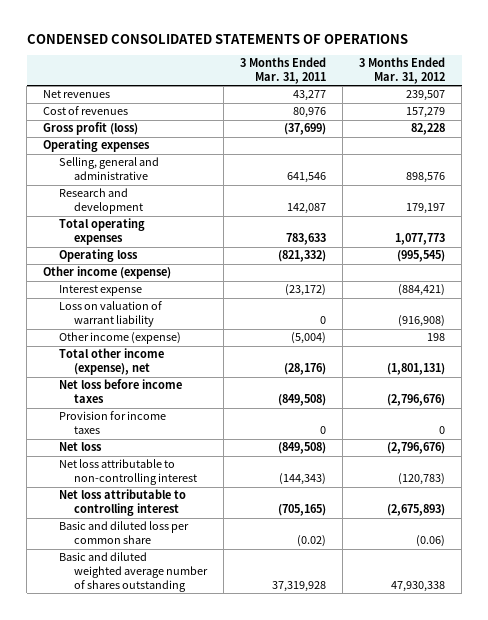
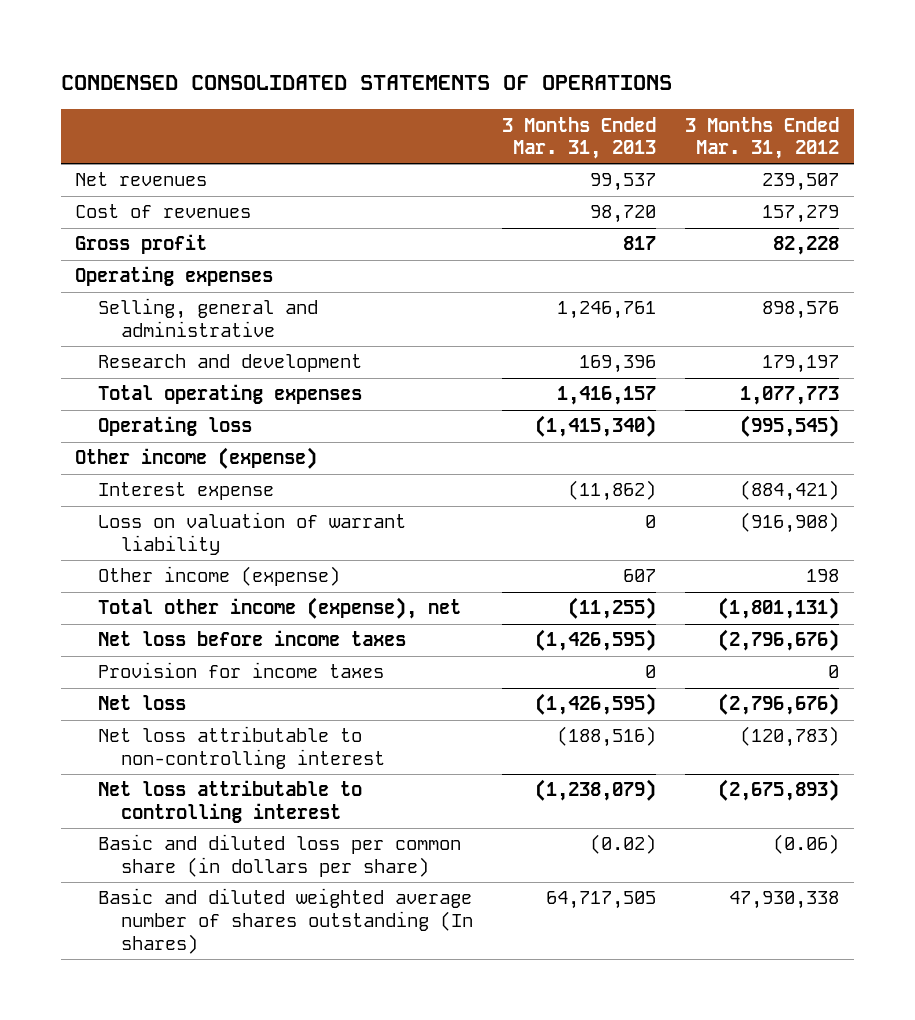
[240,57,327,85] 3 Months Ended Mar. 31, 2011 -> none
none -> [502,116,657,160] 3 Months Ended Mar. 31, 2013
[43,122,139,136] Gross profit (loss) -> [75,234,208,255] Gross profit
[58,521,189,545] Basic and diluted loss per common share -> [98,834,462,878] Basic and diluted loss per common share (in dollars per share)
[58,552,208,593] Basic and diluted weighted average number of shares outstanding -> [98,888,474,954] Basic and diluted weighted average number of shares outstanding (In shares)

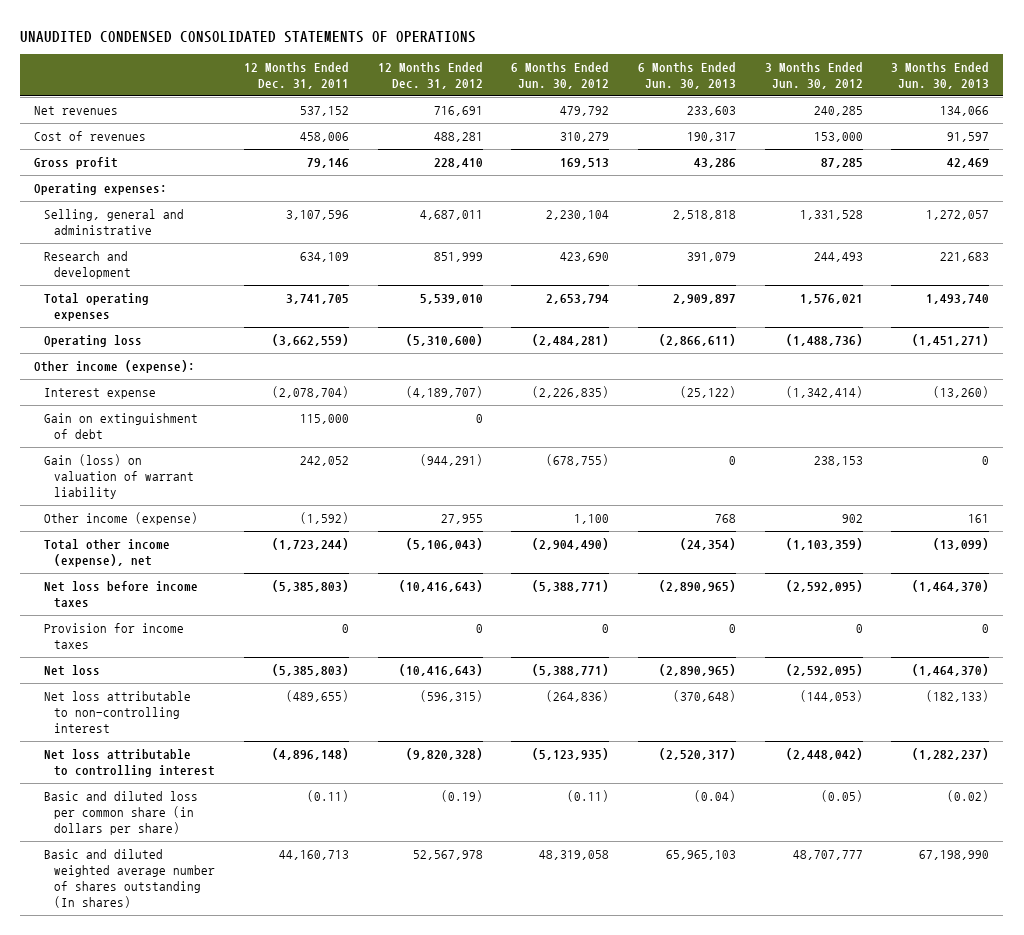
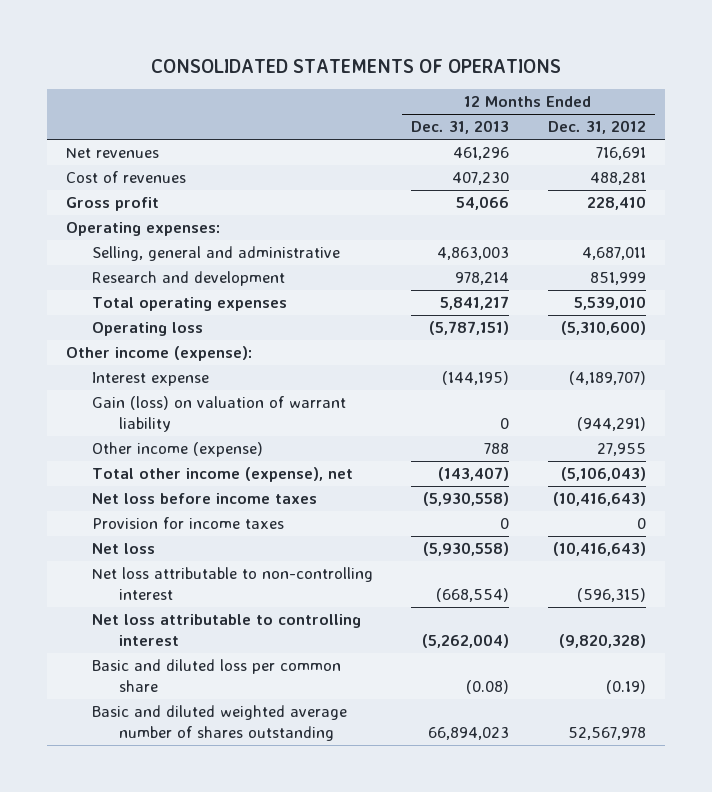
[20,30,477,43] UNAUDITED CONDENSED CONSOLIDATED STATEMENTS OF OPERATIONS -> [150,58,561,73] CONSOLIDATED STATEMENTS OF OPERATIONS
[243,61,349,89] 12 Months Ended Dec. 31, 2011 -> none
[511,61,610,89] 6 Months Ended Jun. 30, 2012 -> none
[637,61,736,89] 6 Months Ended Jun. 30, 2013 -> none
[764,61,863,89] 3 Months Ended Jun. 30, 2012 -> none
[891,61,990,89] 3 Months Ended Jun. 30, 2013 -> none
none -> [411,120,510,135] Dec. 31, 2013
[44,413,199,440] Gain on extinguishment of debt -> none
[44,791,199,836] Basic and diluted loss per common share (in dollars per share) -> [92,659,342,692] Basic and diluted loss per common share
[44,849,216,909] Basic and diluted weighted average number of shares outstanding (In shares) -> [92,705,348,741] Basic and diluted weighted average number of shares outstanding

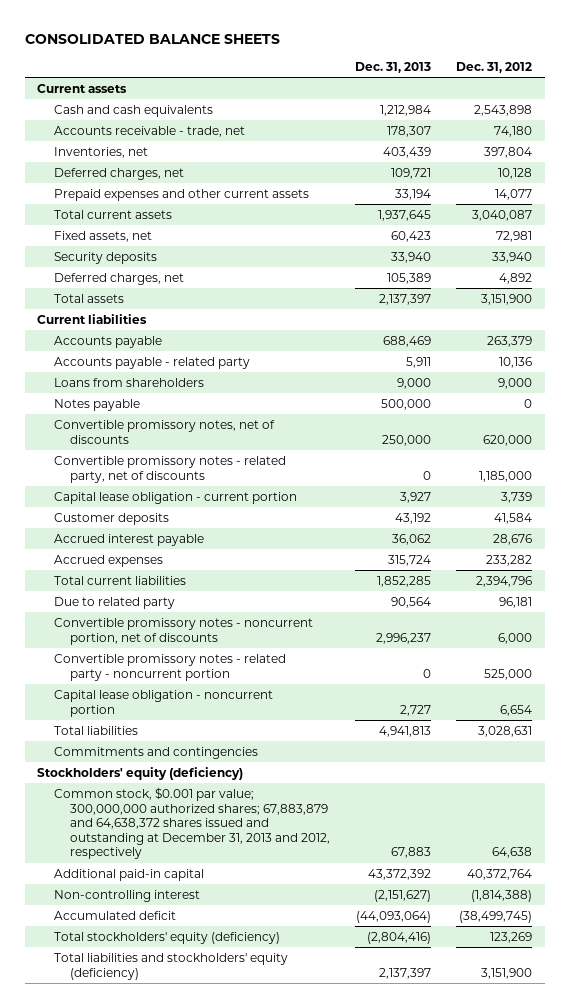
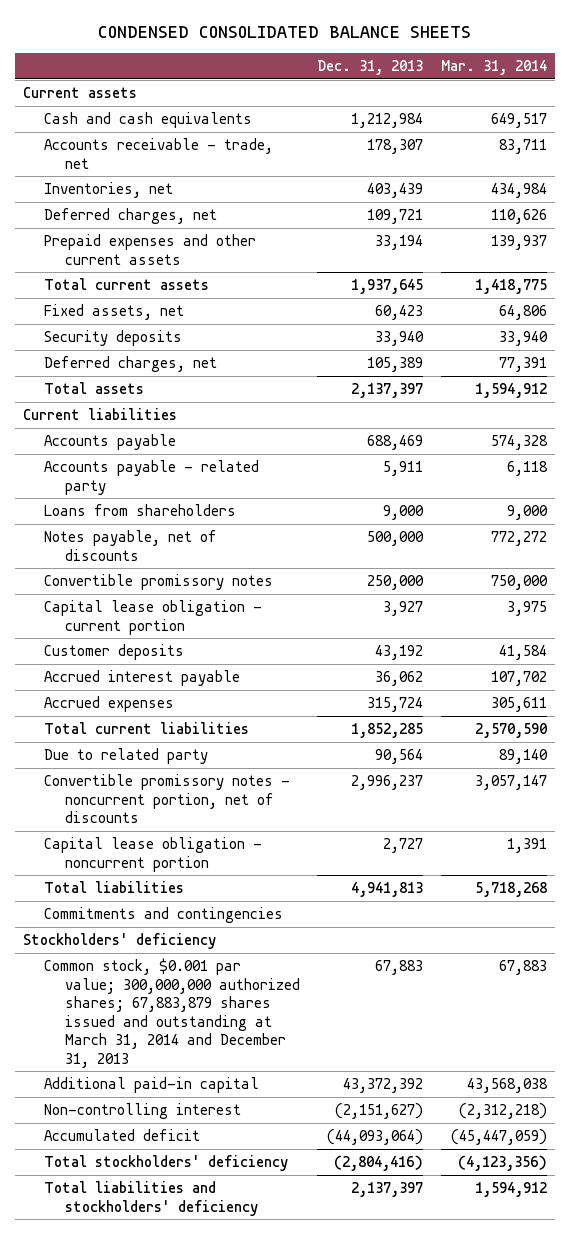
[24,33,280,44] CONSOLIDATED BALANCE SHEETS -> [97,25,471,38] CONDENSED CONSOLIDATED BALANCE SHEETS
[456,61,533,73] Dec. 31, 2012 -> none
none -> [440,59,547,75] Mar. 31, 2014
[53,455,286,483] Convertible promissory notes - related party, net of discounts -> none
[53,398,140,411] Notes payable -> [44,530,218,561] Notes payable, net of discounts
[53,419,275,444] Convertible promissory notes, net of discounts -> [44,574,274,591] Convertible promissory notes
[53,653,286,681] Convertible promissory notes - related party - noncurrent portion -> none
[37,766,244,780] Stockholders' equity (deficiency) -> [23,933,217,950] Stockholders' deficiency
[53,786,330,860] Common stock, $0.001 par value; 300,000,000 authorized shares; 67,883,879 and 64,638,372 shares issued and outstanding at December 31, 2013 and 2012, respectively -> [44,958,300,1068] Common stock, $0.001 par value; 300,000,000 authorized shares; 67,883,879 shares issued and outstanding at March 31, 2014 and December 31, 2013
[53,931,280,944] Total stockholders' equity (deficiency) -> [44,1155,289,1172] Total stockholders' deficiency
[53,952,288,980] Total liabilities and stockholders' equity (deficiency) -> [44,1181,258,1216] Total liabilities and stockholders' deficiency

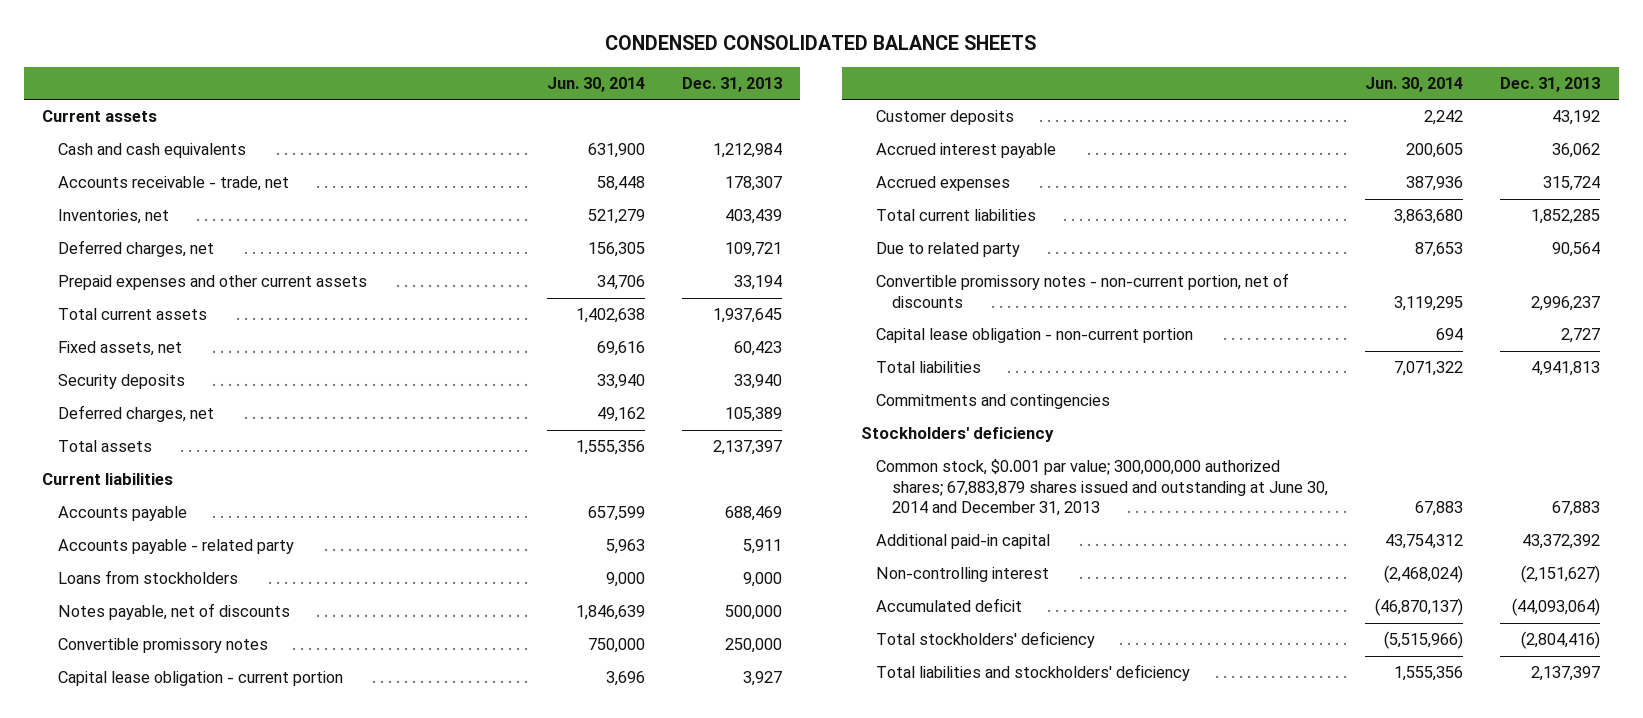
[440,59,547,75] Mar. 31, 2014 -> none
none -> [546,76,645,92] Jun. 30, 2014
[44,504,237,517] Loans from shareholders -> [58,570,239,585] Loans from stockholders
[44,774,291,824] Convertible promissory notes - noncurrent portion, net of discounts -> [876,273,1290,308] Convertible promissory notes - non-current portion, net of discounts
[44,837,263,872] Capital lease obligation - noncurrent portion -> [876,328,1194,344] Capital lease obligation - non-current portion
[44,958,300,1068] Common stock, $0.001 par value; 300,000,000 authorized shares; 67,883,879 shares issued and outstanding at March 31, 2014 and December 31, 2013 -> [876,459,1329,517] Common stock, $0.001 par value; 300,000,000 authorized shares; 67,883,879 shares issued and outstanding at June 30, 2014 and December 31, 2013

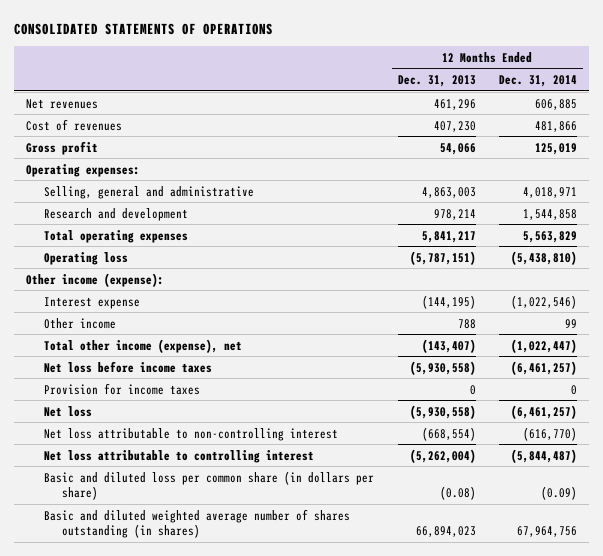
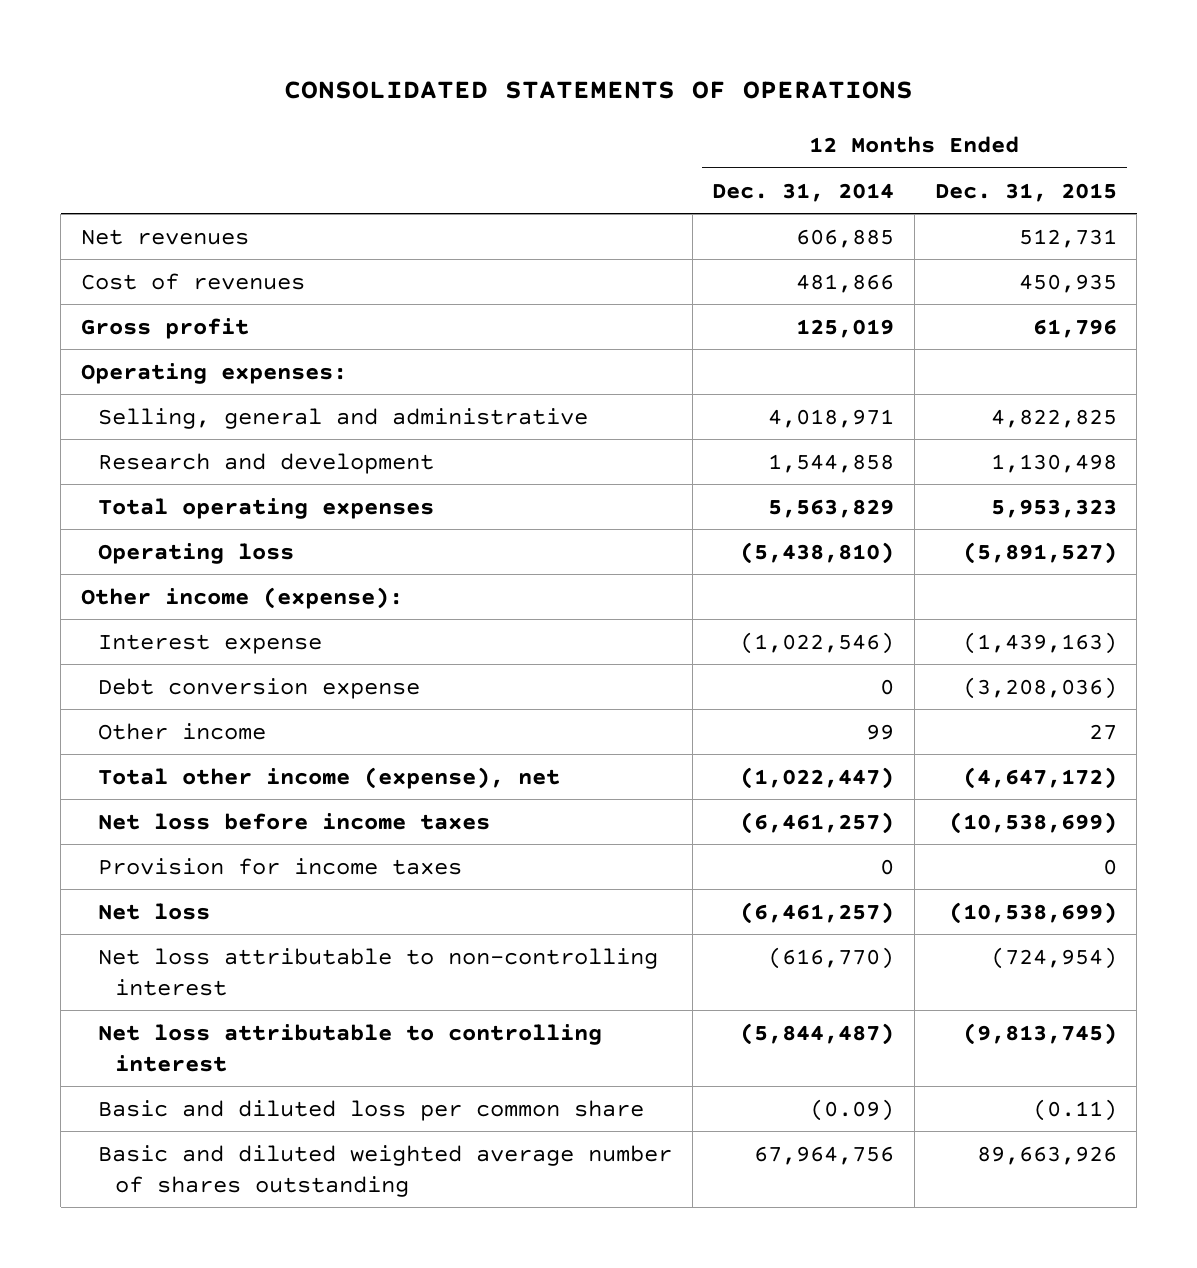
[397,75,476,88] Dec. 31, 2013 -> none
none -> [934,182,1117,202] Dec. 31, 2015
none -> [98,677,421,699] Debt conversion expense
[44,470,375,500] Basic and diluted loss per common share (in dollars per share) -> [98,1099,645,1121] Basic and diluted loss per common share
[44,508,351,538] Basic and diluted weighted average number of shares outstanding (in shares) -> [98,1144,673,1197] Basic and diluted weighted average number of shares outstanding

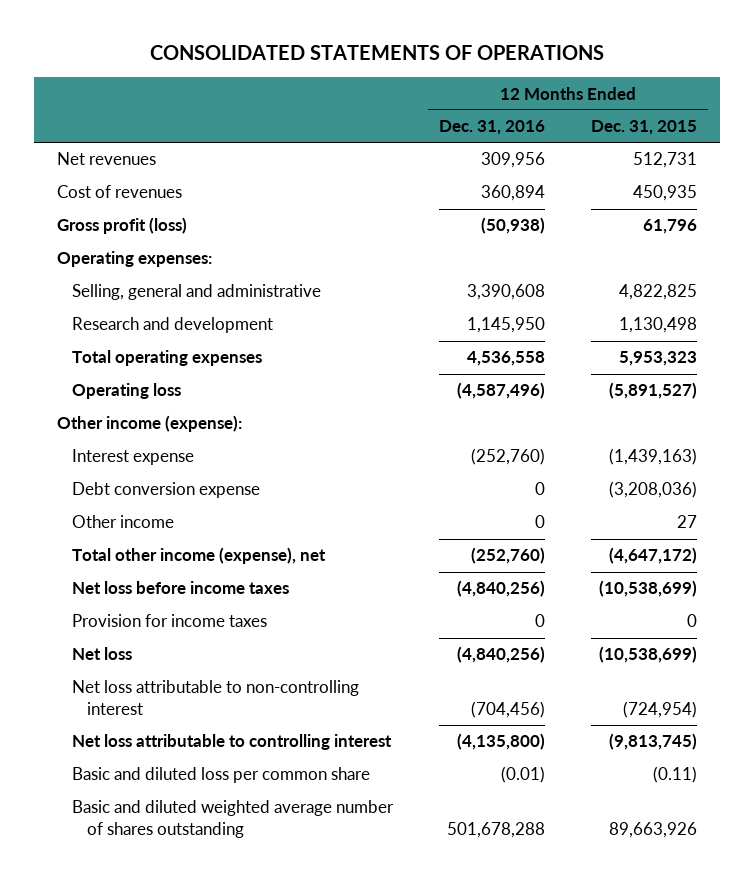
[712,182,895,202] Dec. 31, 2014 -> none
none -> [438,120,545,136] Dec. 31, 2016
[80,317,249,339] Gross profit -> [57,217,188,235] Gross profit (loss)

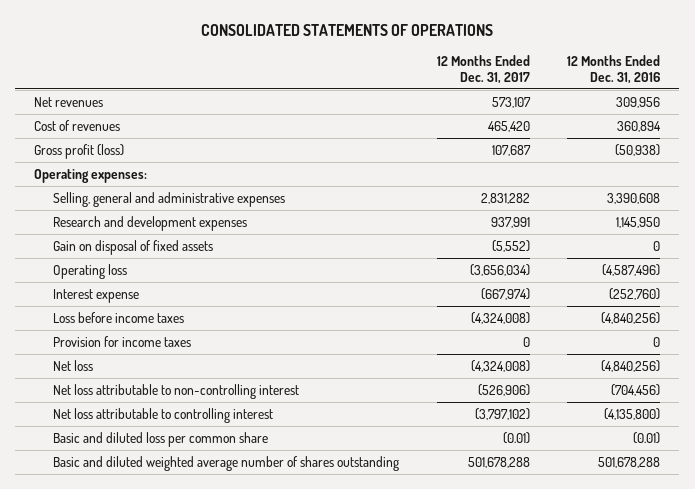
[590,120,697,136] Dec. 31, 2015 -> none
none -> [436,55,530,84] 12 Months Ended Dec. 31, 2017
[72,350,263,367] Total operating expenses -> none
[72,284,322,301] Selling, general and administrative -> [53,191,286,207] Selling, general and administrative expenses
[72,317,274,334] Research and development -> [53,215,248,231] Research and development expenses
none -> [53,239,214,255] Gain on disposal of fixed assets
[57,415,243,433] Other income (expense): -> none
[72,482,261,499] Debt conversion expense -> none
[72,515,175,529] Other income -> none
[72,547,327,565] Total other income (expense), net -> none
[72,581,290,595] Net loss before income taxes -> [53,311,185,323] Loss before income taxes

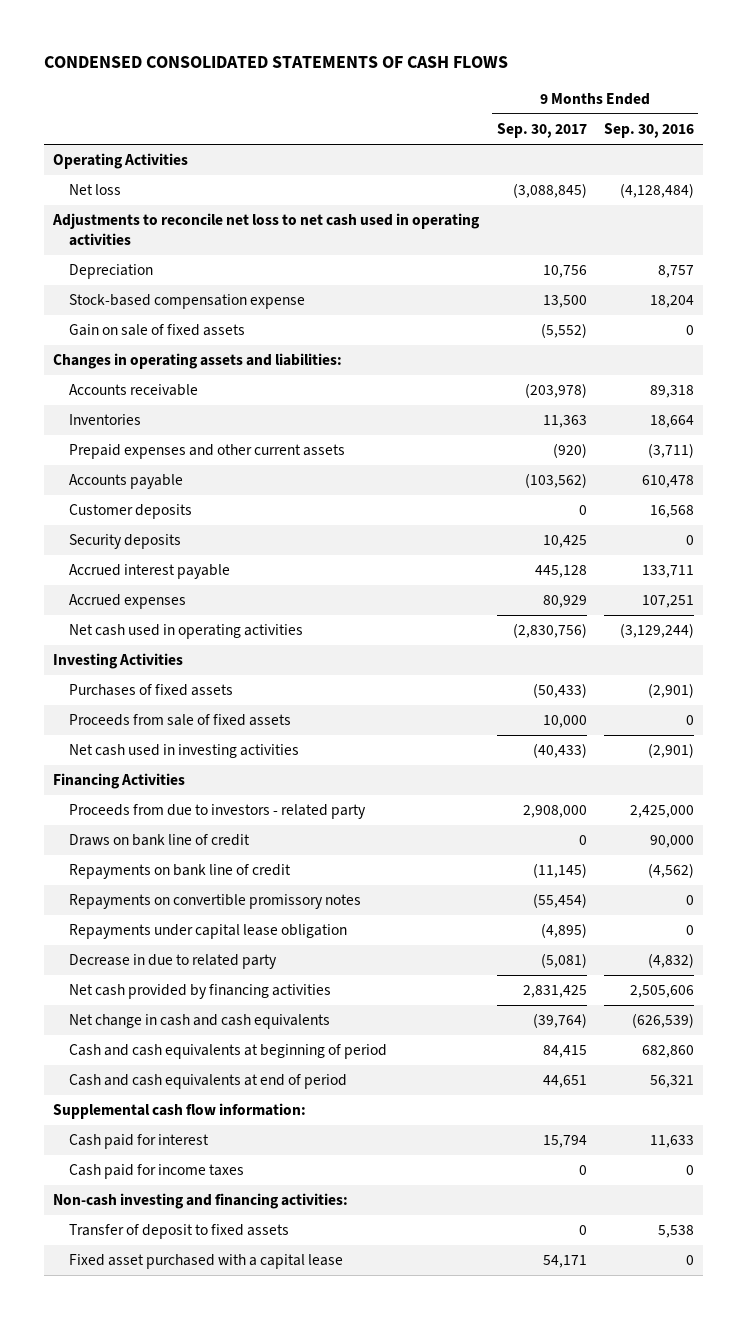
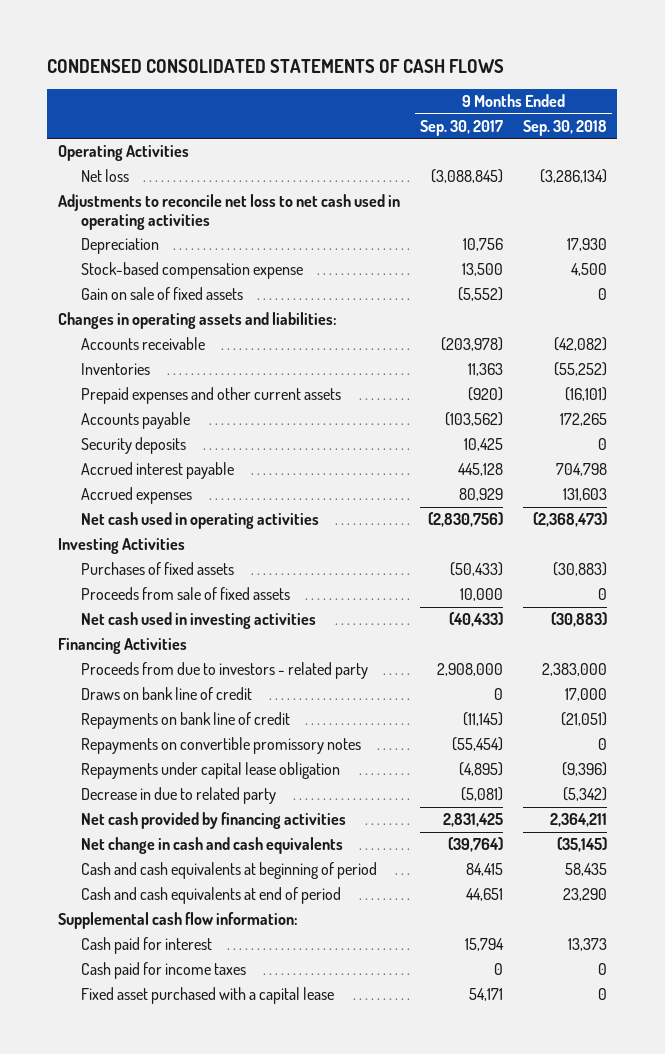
[603,123,694,139] Sep. 30, 2016 -> none
none -> [523,119,608,136] Sep. 30, 2018
[68,504,192,520] Customer deposits -> none
[53,1193,349,1210] Non-cash investing and financing activities: -> none
[68,1224,289,1240] Transfer of deposit to fixed assets -> none

